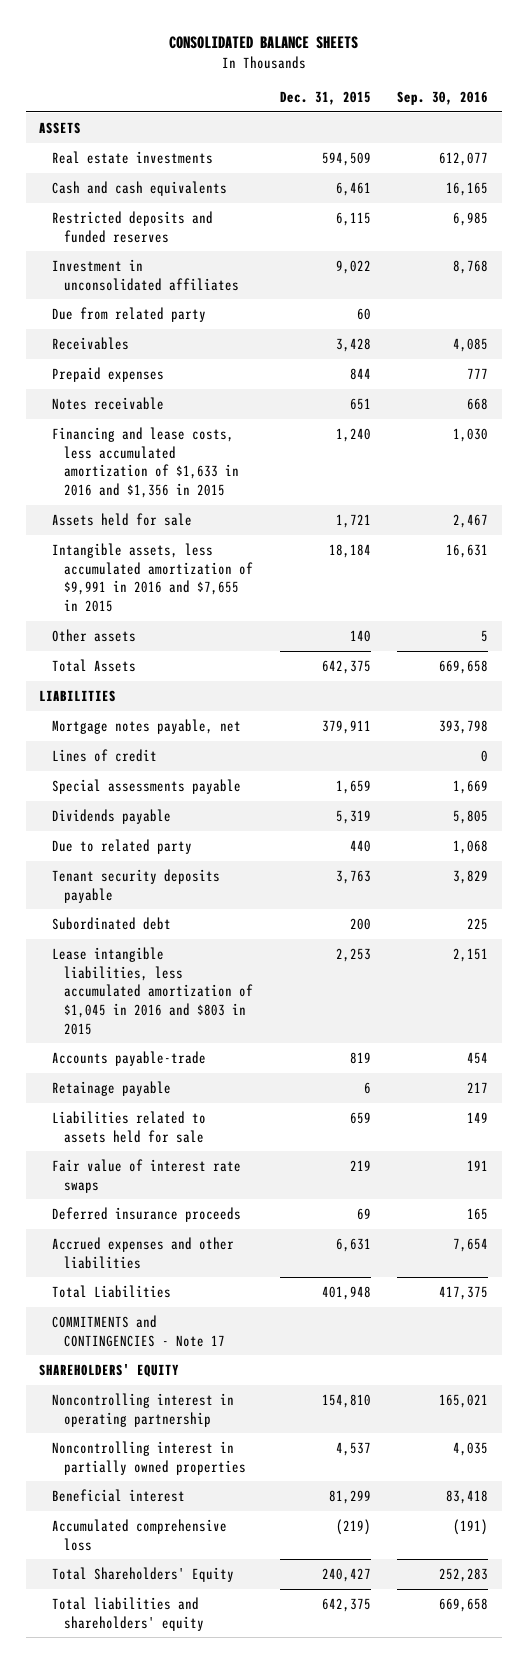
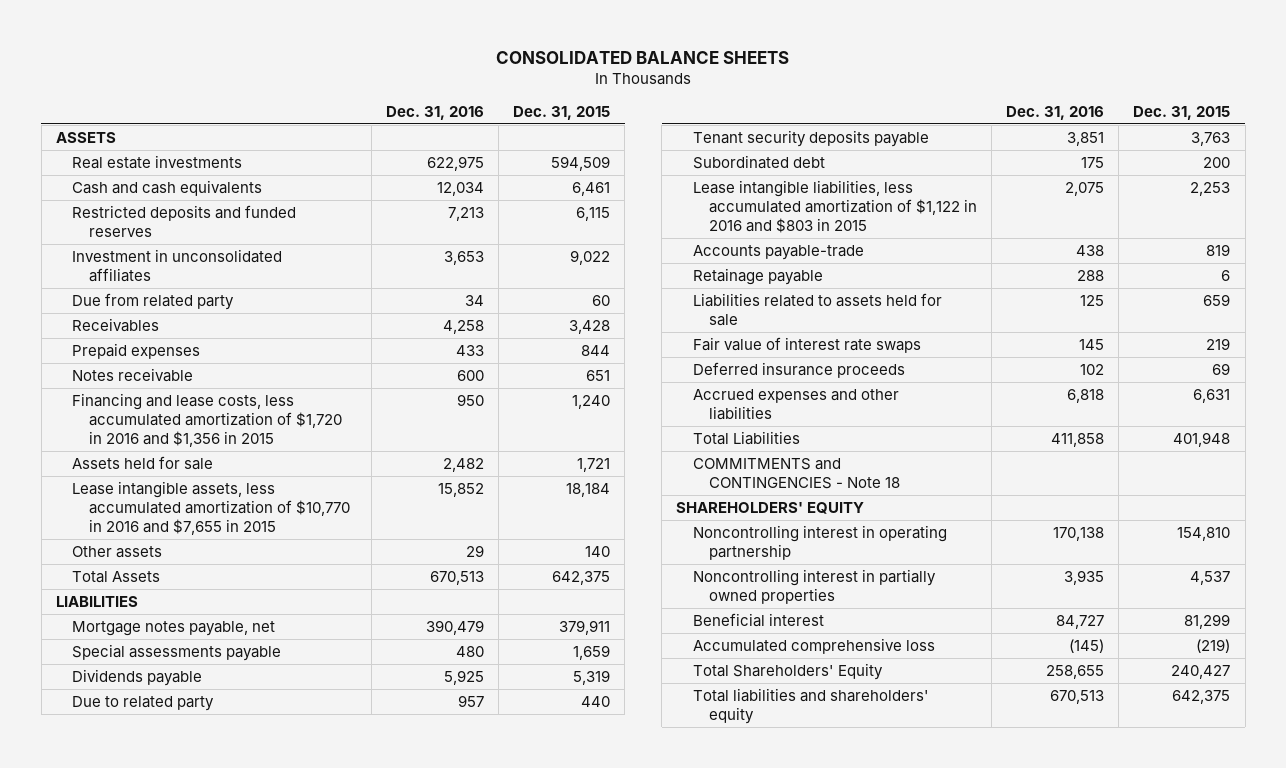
[397,91,489,106] Sep. 30, 2016 -> none
none -> [385,105,484,120] Dec. 31, 2016
[51,426,240,498] Financing and lease costs, less accumulated amortization of $1,633 in 2016 and $1,356 in 2015 -> [72,392,342,448] Financing and lease costs, less accumulated amortization of $1,720 in 2016 and $1,356 in 2015
[51,542,254,612] Intangible assets, less accumulated amortization of $9,991 in 2016 and $7,655 in 2015 -> [72,480,350,536] Lease intangible assets, less accumulated amortization of $10,770 in 2016 and $7,655 in 2015
[51,748,157,762] Lines of credit -> none
[51,946,254,1035] Lease intangible liabilities, less accumulated amortization of $1,045 in 2016 and $803 in 2015 -> [692,179,978,234] Lease intangible liabilities, less accumulated amortization of $1,122 in 2016 and $803 in 2015
[51,1314,226,1347] COMMITMENTS and CONTINGENCIES - Note 17 -> [692,457,901,489] COMMITMENTS and CONTINGENCIES - Note 18

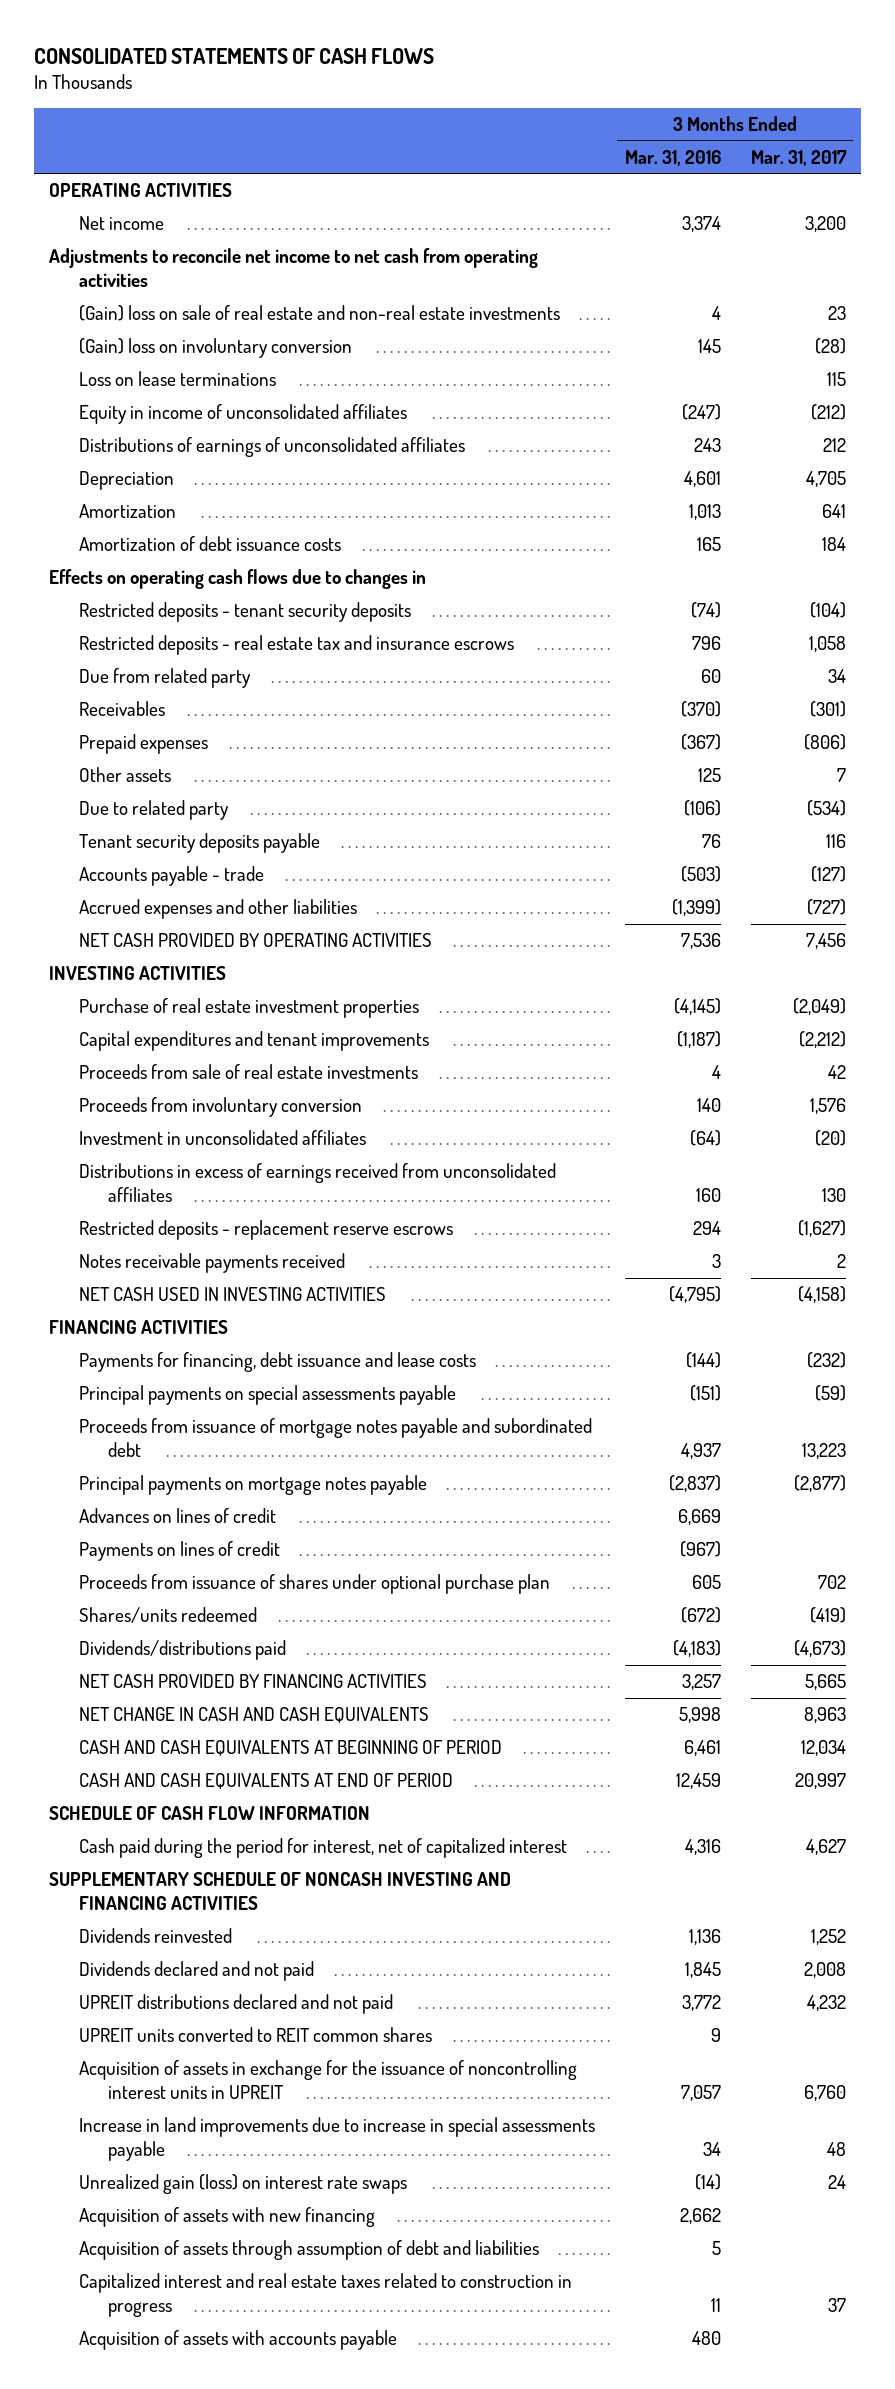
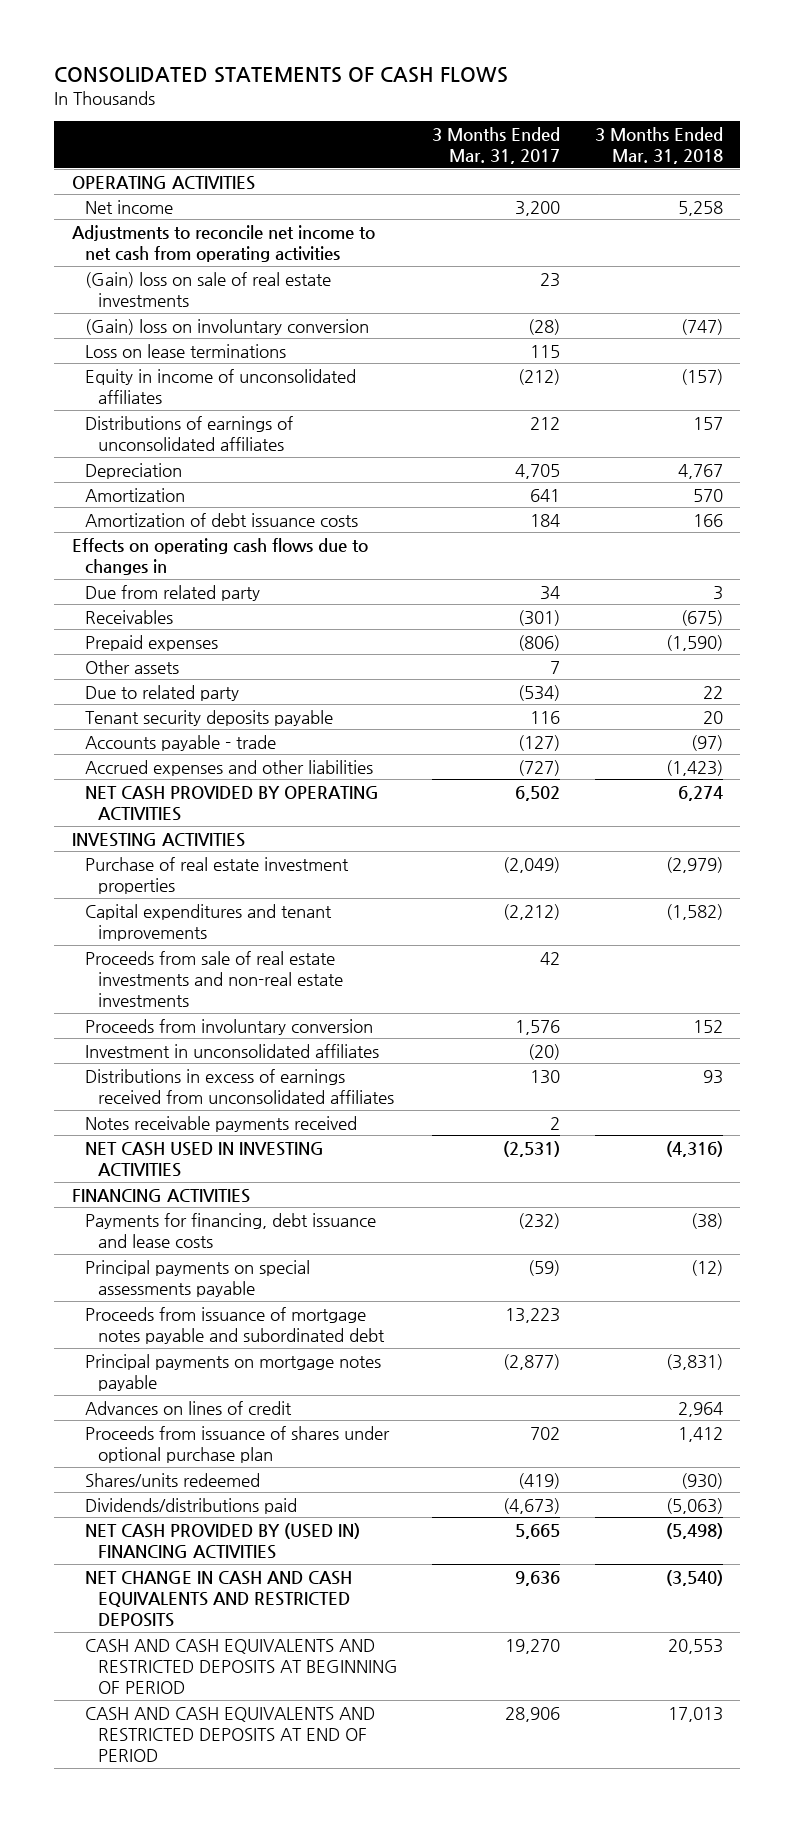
[624,149,721,166] Mar. 31, 2016 -> none
none -> [595,126,724,165] 3 Months Ended Mar. 31, 2018
[78,305,560,322] (Gain) loss on sale of real estate and non-real estate investments -> [84,271,331,308] (Gain) loss on sale of real estate investments
[78,602,411,623] Restricted deposits - tenant security deposits -> none
[78,635,514,656] Restricted deposits - real estate tax and insurance escrows -> none
[805,933,846,950] 7,456 -> [515,785,561,801] 6,502
[78,1064,418,1080] Proceeds from sale of real estate investments -> [84,950,343,1008] Proceeds from sale of real estate investments and non-real estate investments
[78,1220,453,1241] Restricted deposits - replacement reserve escrows -> none
[797,1286,846,1304] (4,158) -> [503,1140,561,1157] (2,531)
[78,1541,280,1562] Payments on lines of credit -> none
[49,1806,371,1821] SCHEDULE OF CASH FLOW INFORMATION -> none
[78,1838,567,1859] Cash paid during the period for interest, net of capitalized interest -> none
[49,1872,512,1911] SUPPLEMENTARY SCHEDULE OF NONCASH INVESTING AND FINANCING ACTIVITIES -> none
[78,1928,232,1944] Dividends reinvested -> none
[78,1961,314,1982] Dividends declared and not paid -> none
[78,1994,393,2015] UPREIT distributions declared and not paid -> none
[78,2027,432,2043] UPREIT units converted to REIT common shares -> none
[78,2060,577,2100] Acquisition of assets in exchange for the issuance of noncontrolling interest units in UPREIT -> none
[78,2117,595,2162] Increase in land improvements due to increase in special assessments payable -> none
[78,2174,407,2195] Unrealized gain (loss) on interest rate swaps -> none
[78,2207,375,2228] Acquisition of assets with new financing -> none
[78,2240,539,2261] Acquisition of assets through assumption of debt and liabilities -> none
[78,2273,572,2318] Capitalized interest and real estate taxes related to construction in progress -> none
[78,2330,397,2351] Acquisition of assets with accounts payable -> none
[78,1674,427,1689] NET CASH PROVIDED BY FINANCING ACTIVITIES -> [84,1522,360,1560] NET CASH PROVIDED BY (USED IN) FINANCING ACTIVITIES
[78,1707,429,1724] NET CHANGE IN CASH AND CASH EQUIVALENTS -> [84,1570,352,1628] NET CHANGE IN CASH AND CASH EQUIVALENTS AND RESTRICTED DEPOSITS
[803,1707,846,1724] 8,963 -> [515,1570,561,1586] 9,636
[78,1740,502,1757] CASH AND CASH EQUIVALENTS AT BEGINNING OF PERIOD -> [84,1638,398,1695] CASH AND CASH EQUIVALENTS AND RESTRICTED DEPOSITS AT BEGINNING OF PERIOD
[800,1740,846,1757] 12,034 -> [505,1638,561,1654] 19,270
[78,1773,453,1790] CASH AND CASH EQUIVALENTS AT END OF PERIOD -> [84,1706,375,1763] CASH AND CASH EQUIVALENTS AND RESTRICTED DEPOSITS AT END OF PERIOD
[794,1773,846,1790] 20,997 -> [505,1706,561,1722] 28,906

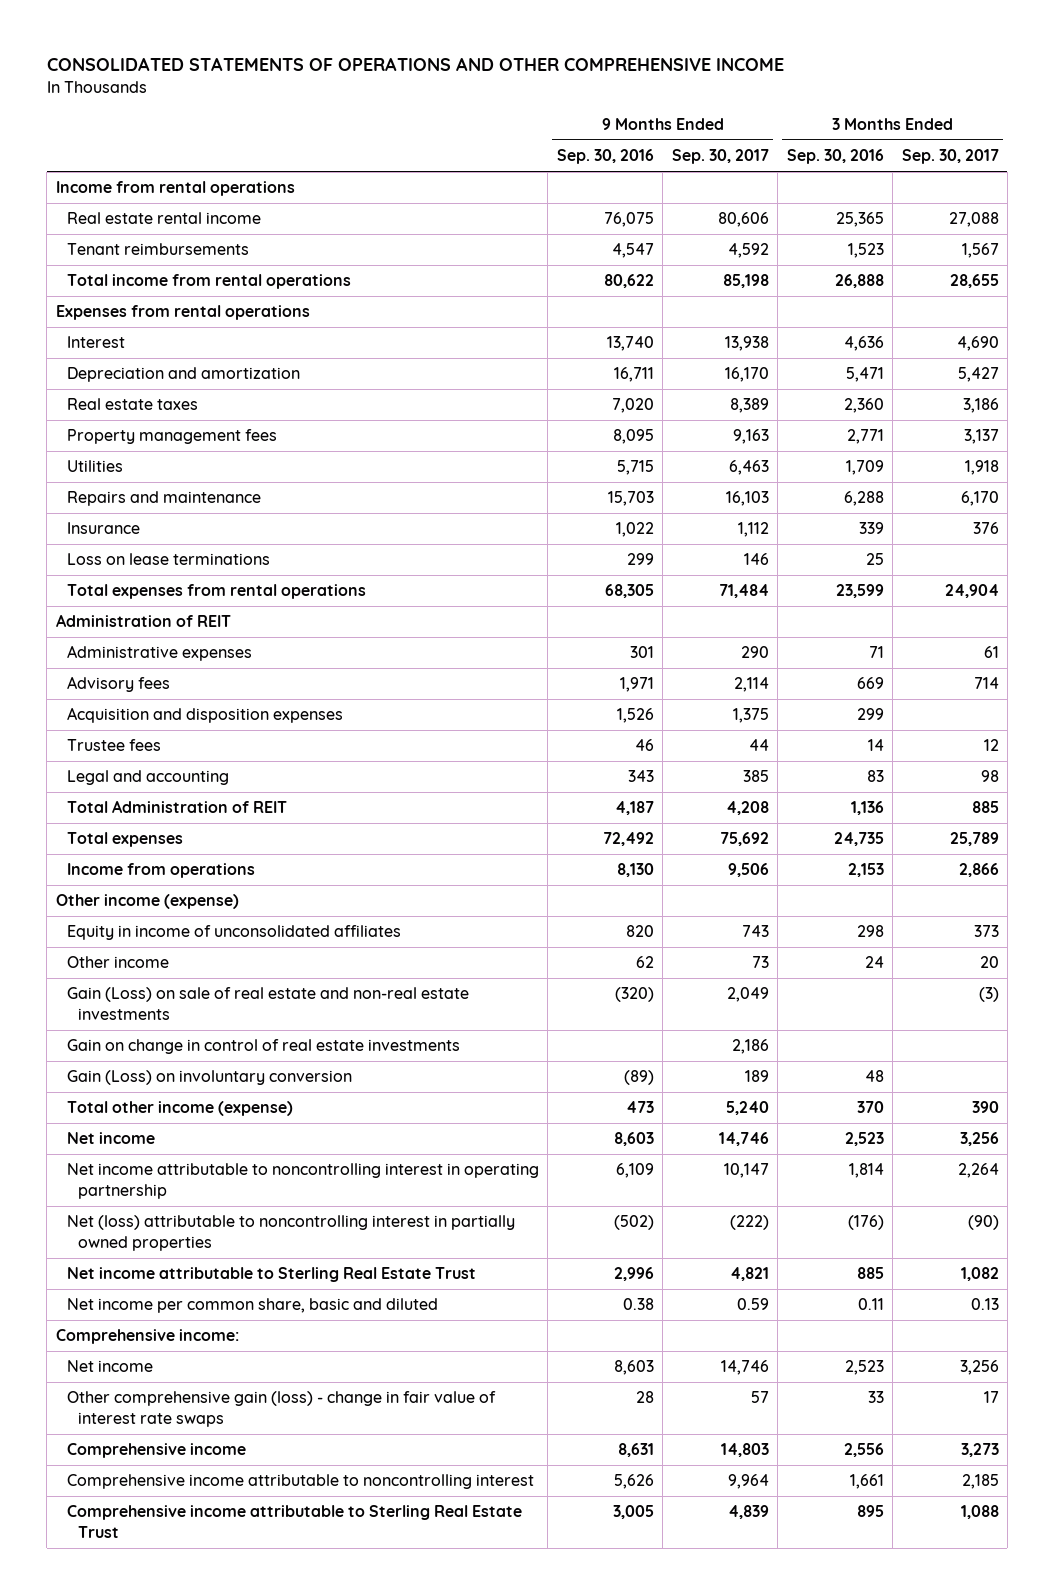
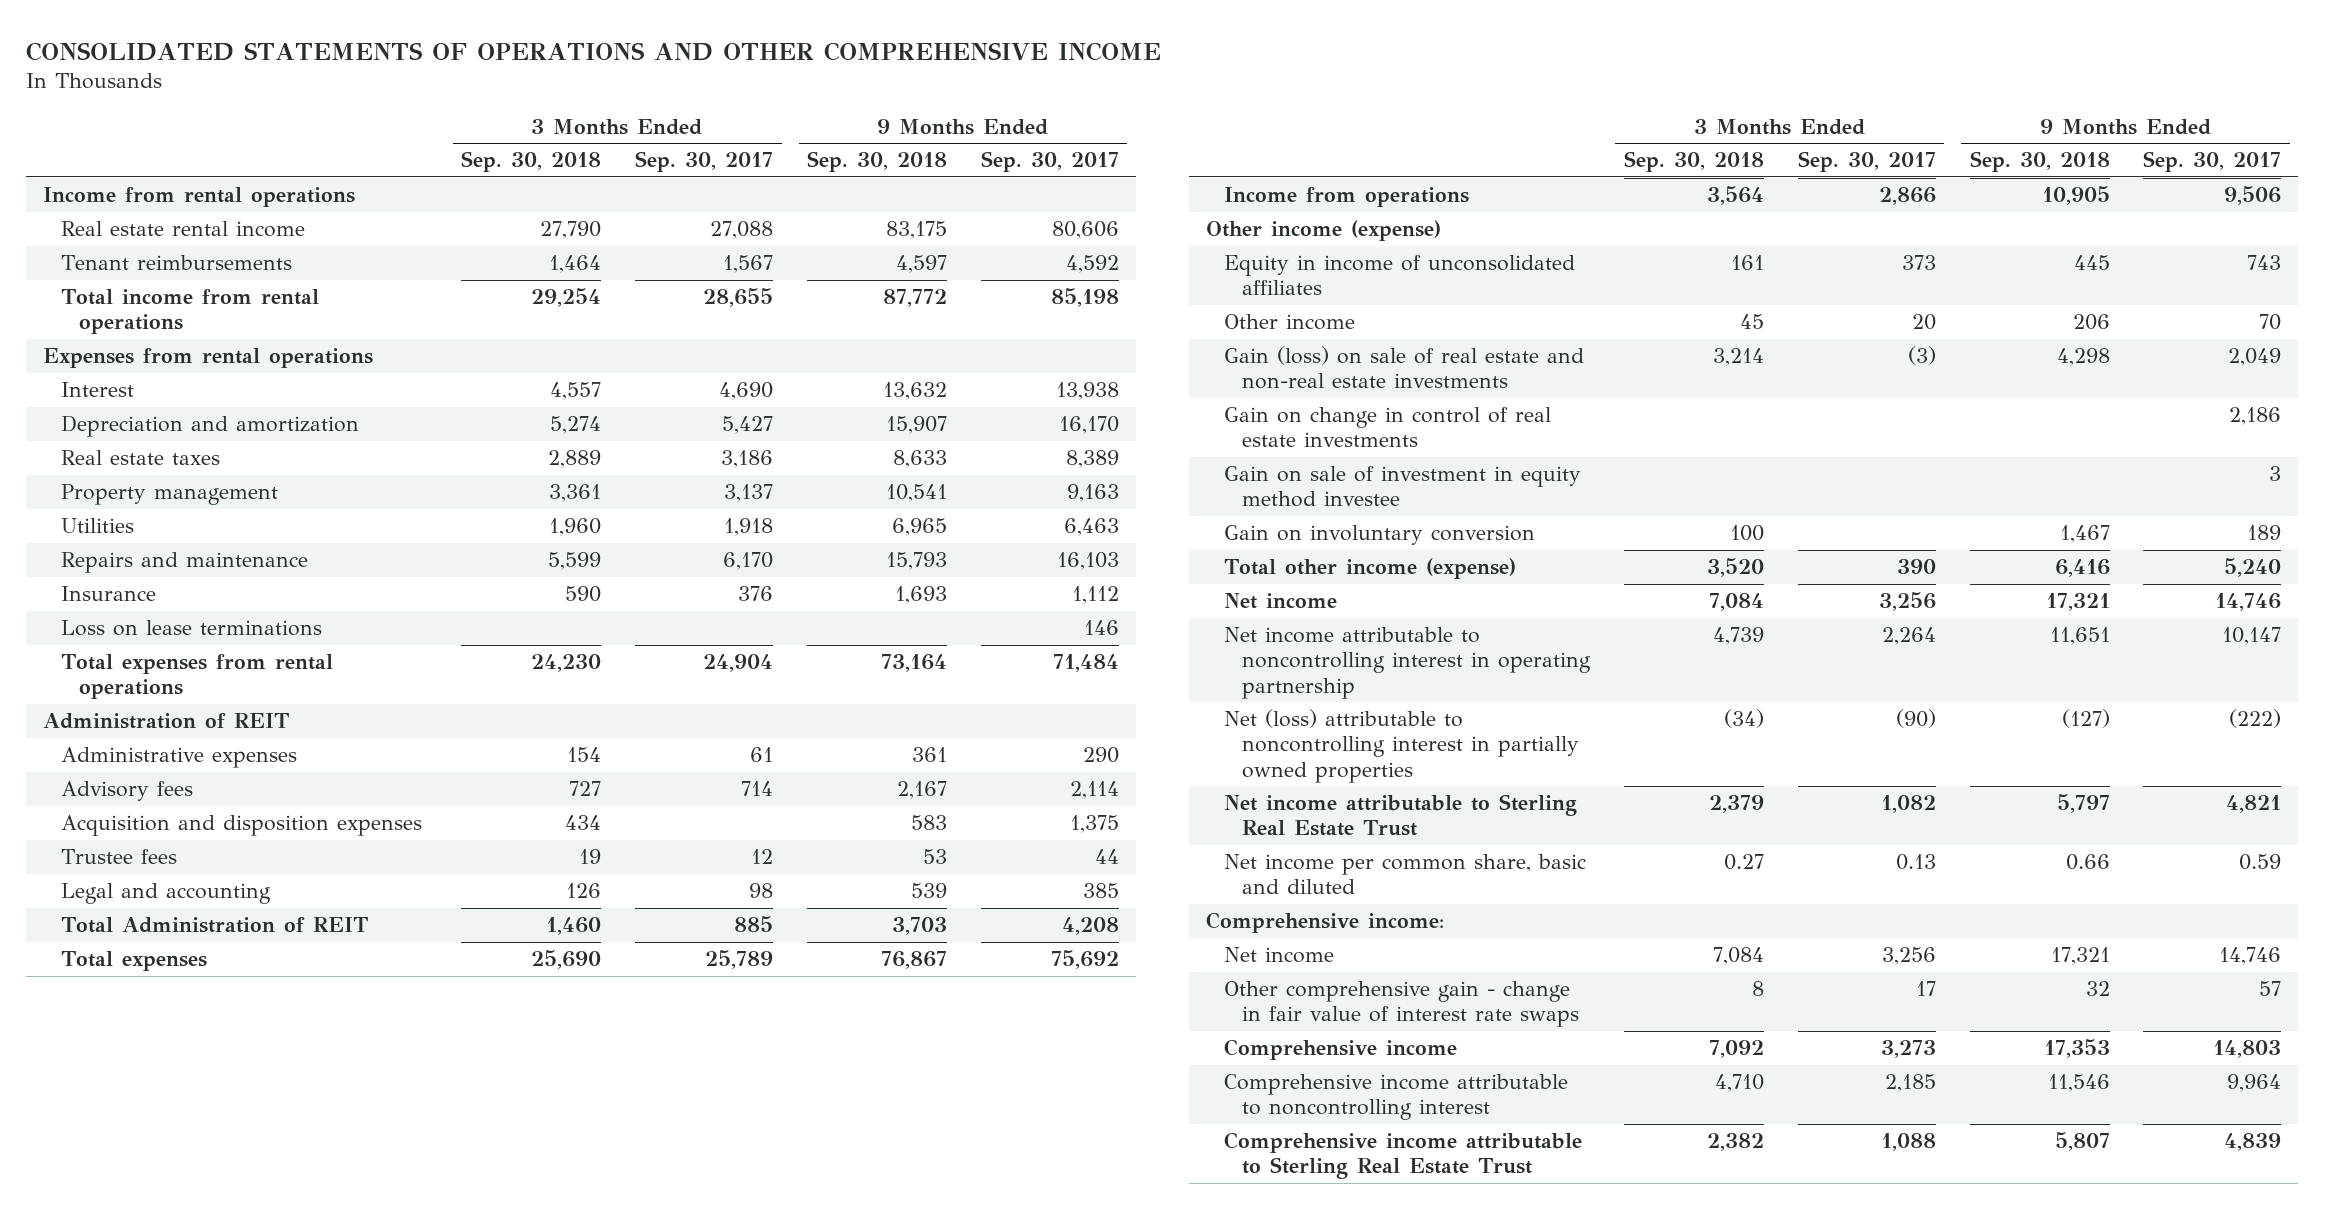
[556,149,654,165] Sep. 30, 2016 -> none
[786,149,884,165] Sep. 30, 2016 -> none
none -> [461,151,602,173] Sep. 30, 2018
none -> [806,151,947,173] Sep. 30, 2018
[66,429,277,445] Property management fees -> [61,484,279,506] Property management
[751,956,769,969] 73 -> [2259,314,2282,331] 70
[66,987,469,1020] Gain (Loss) on sale of real estate and non-real estate investments -> [1223,346,1584,390] Gain (loss) on sale of real estate and non-real estate investments
none -> [1223,466,1581,508] Gain on sale of investment in equity method investee
[66,1070,352,1086] Gain (Loss) on involuntary conversion -> [1223,525,1535,546] Gain on involuntary conversion
[66,1391,496,1427] Other comprehensive gain (loss) - change in fair value of interest rate swaps -> [1223,981,1579,1028] Other comprehensive gain - change in fair value of interest rate swaps

